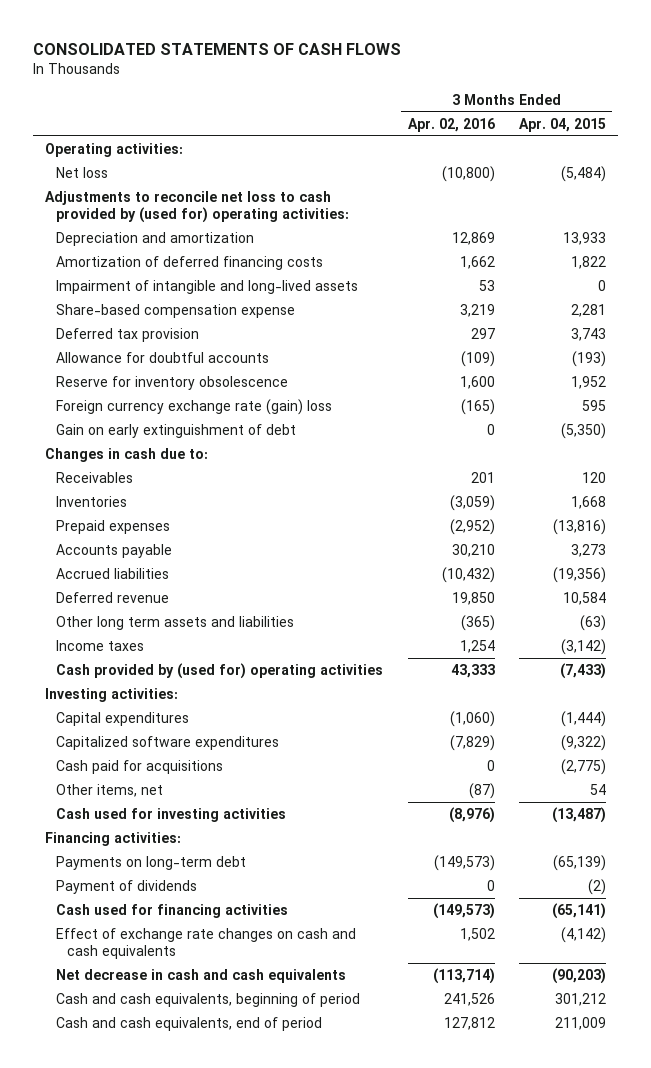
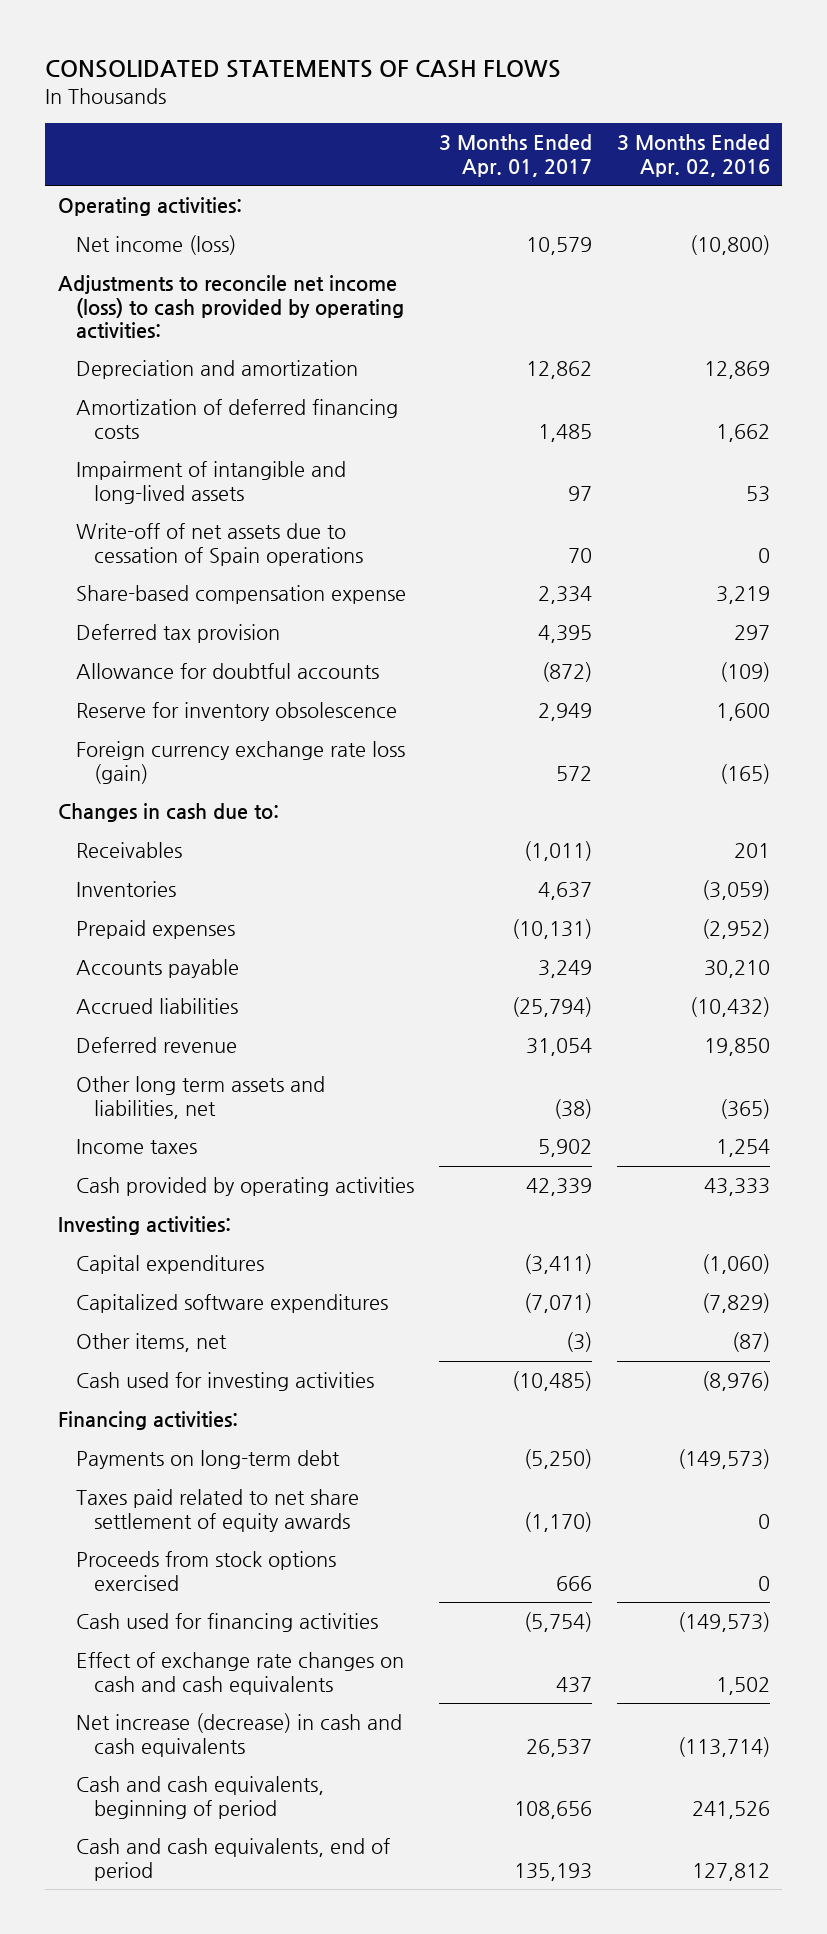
[518,117,606,132] Apr. 04, 2015 -> none
none -> [438,134,592,177] 3 Months Ended Apr. 01, 2017
[56,166,109,178] Net loss -> [75,235,236,256] Net income (loss)
[45,190,350,224] Adjustments to reconcile net loss to cash provided by (used for) operating activities: -> [57,275,404,339] Adjustments to reconcile net income (loss) to cash provided by operating activities:
none -> [75,523,364,566] Write-off of net assets due to cessation of Spain operations
[56,423,297,438] Gain on early extinguishment of debt -> none
[56,398,333,415] Foreign currency exchange rate (gain) loss -> [75,741,405,784] Foreign currency exchange rate loss (gain)
[56,615,295,630] Other long term assets and liabilities -> [75,1076,325,1119] Other long term assets and liabilities, net
[56,662,384,679] Cash provided by (used for) operating activities -> [75,1177,414,1197] Cash provided by operating activities
[56,759,224,774] Cash paid for acquisitions -> none
[56,879,198,894] Payment of dividends -> none
none -> [75,1489,359,1532] Taxes paid related to net share settlement of equity awards
none -> [75,1551,336,1591] Proceeds from stock options exercised
[56,968,347,983] Net decrease in cash and cash equivalents -> [75,1713,402,1757] Net increase (decrease) in cash and cash equivalents

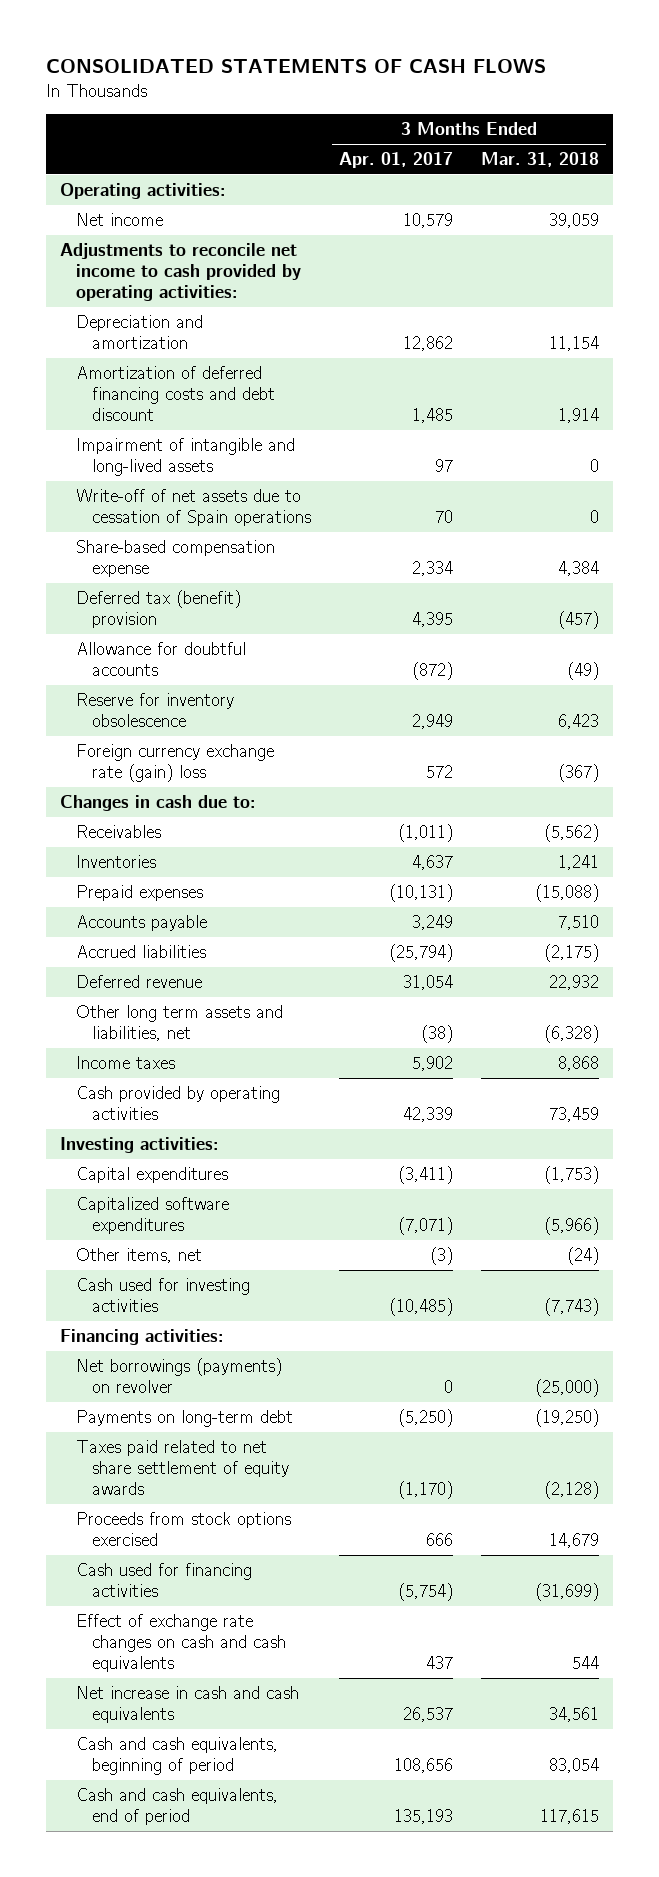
[616,134,770,177] 3 Months Ended Apr. 02, 2016 -> none
none -> [480,151,599,167] Mar. 31, 2018
[75,235,236,256] Net income (loss) -> [75,212,163,226] Net income
[57,275,404,339] Adjustments to reconcile net income (loss) to cash provided by operating activities: -> [60,242,301,302] Adjustments to reconcile net income to cash provided by operating activities:
[75,399,398,439] Amortization of deferred financing costs -> [75,365,275,422] Amortization of deferred financing costs and debt discount
[75,624,280,644] Deferred tax provision -> [75,589,241,628] Deferred tax (benefit) provision
[75,741,405,784] Foreign currency exchange rate loss (gain) -> [75,743,274,782] Foreign currency exchange rate (gain) loss
none -> [75,1357,282,1393] Net borrowings (payments) on revolver
[75,1713,402,1757] Net increase (decrease) in cash and cash equivalents -> [75,1685,299,1723] Net increase in cash and cash equivalents

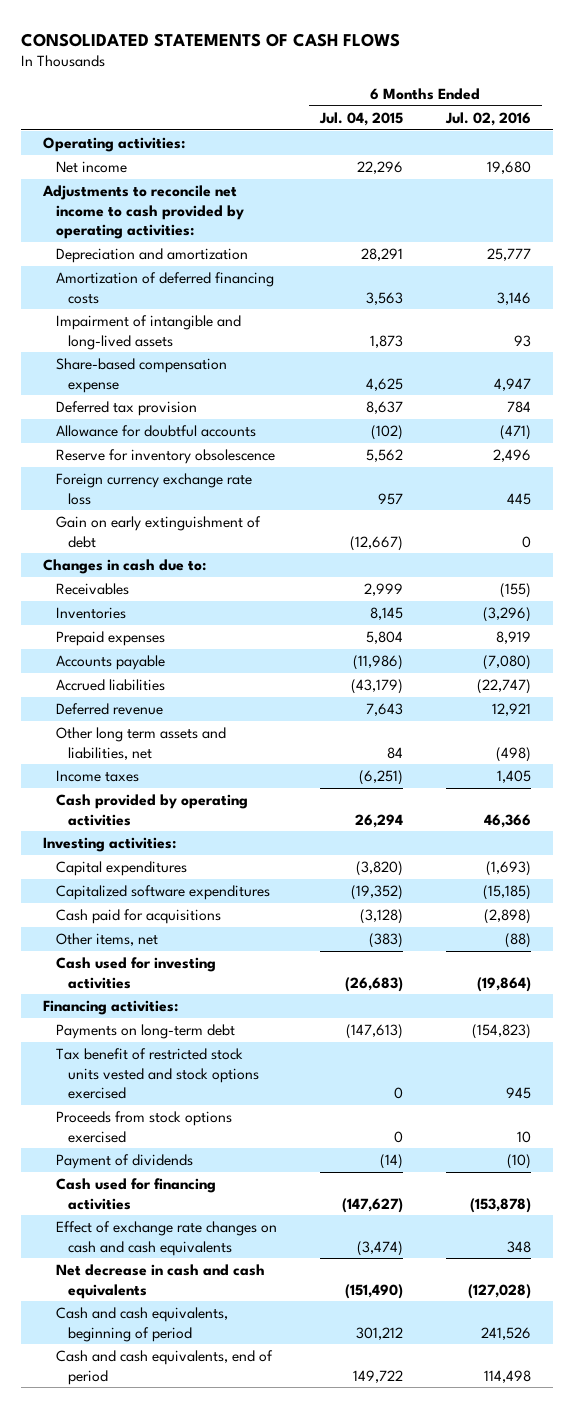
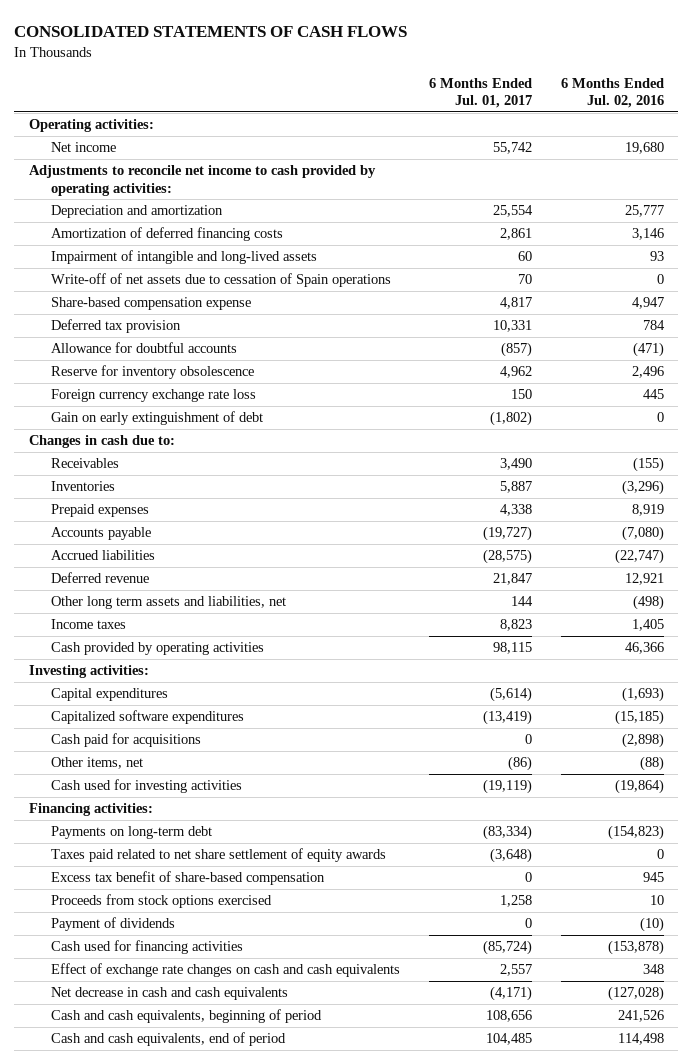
[318,111,403,126] Jul. 04, 2015 -> none
none -> [429,77,533,109] 6 Months Ended Jul. 01, 2017
none -> [51,273,392,288] Write-off of net assets due to cessation of Spain operations
none -> [51,848,387,863] Taxes paid related to net share settlement of equity awards
[55,1048,260,1099] Tax benefit of restricted stock units vested and stock options exercised -> [51,871,326,886] Excess tax benefit of share-based compensation

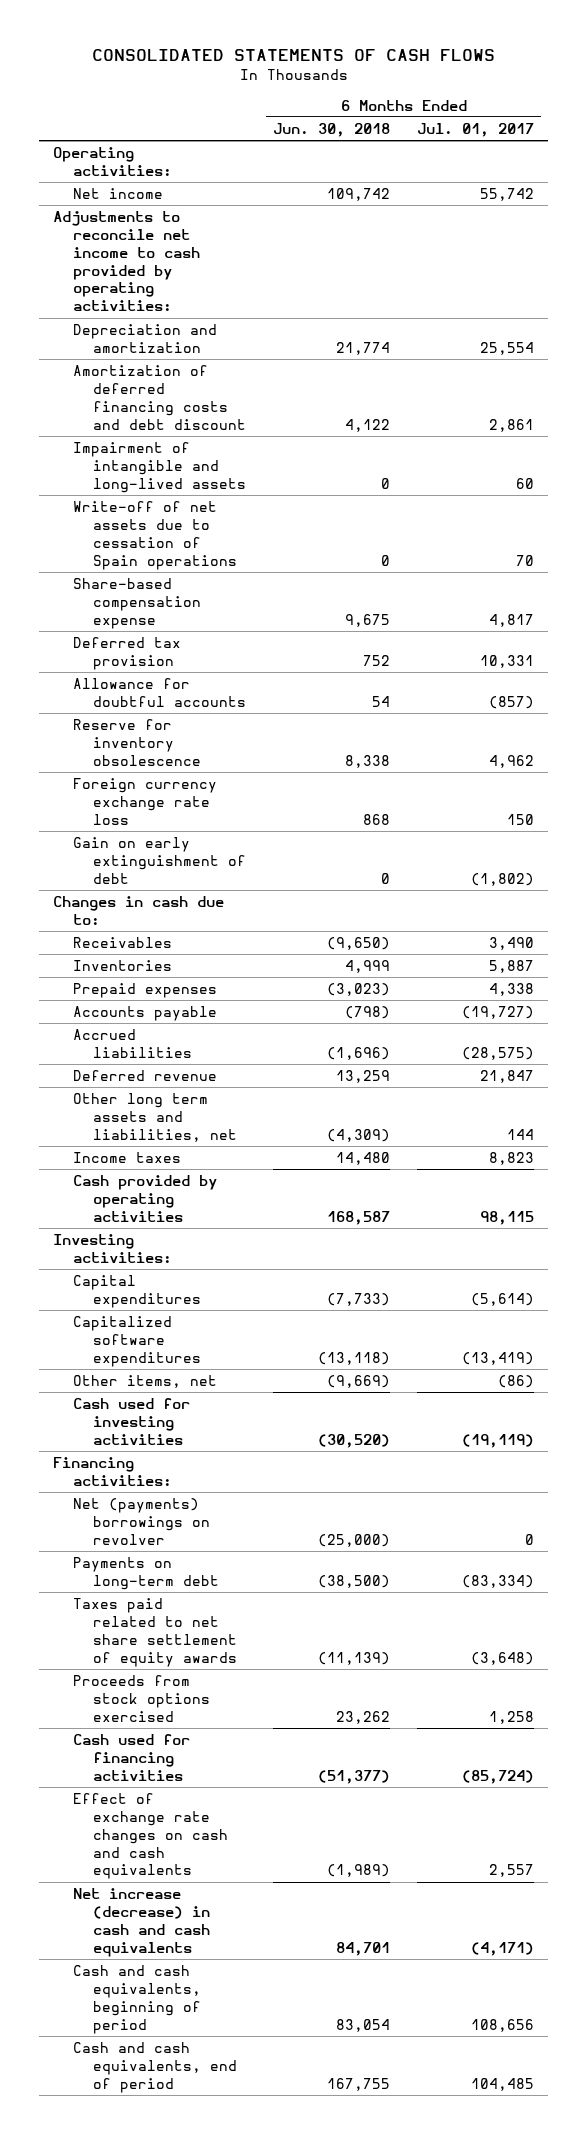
[560,77,664,109] 6 Months Ended Jul. 02, 2016 -> none
none -> [272,122,390,137] Jun. 30, 2018
[51,227,284,242] Amortization of deferred financing costs -> [72,364,246,430] Amortization of deferred financing costs and debt discount
[51,733,202,748] Cash paid for acquisitions -> none
none -> [72,1497,210,1545] Net (payments) borrowings on revolver
[51,871,326,886] Excess tax benefit of share-based compensation -> none
[51,917,176,932] Payment of dividends -> none
[51,987,289,1001] Net decrease in cash and cash equivalents -> [72,1887,210,1957] Net increase (decrease) in cash and cash equivalents

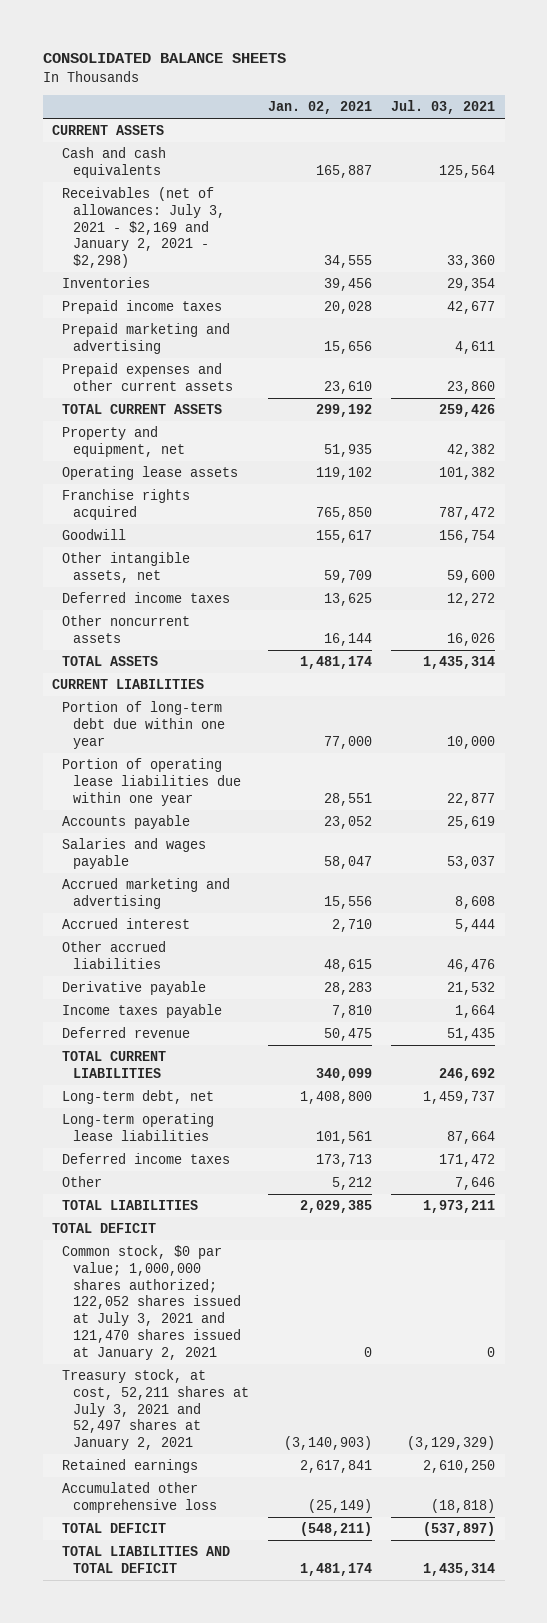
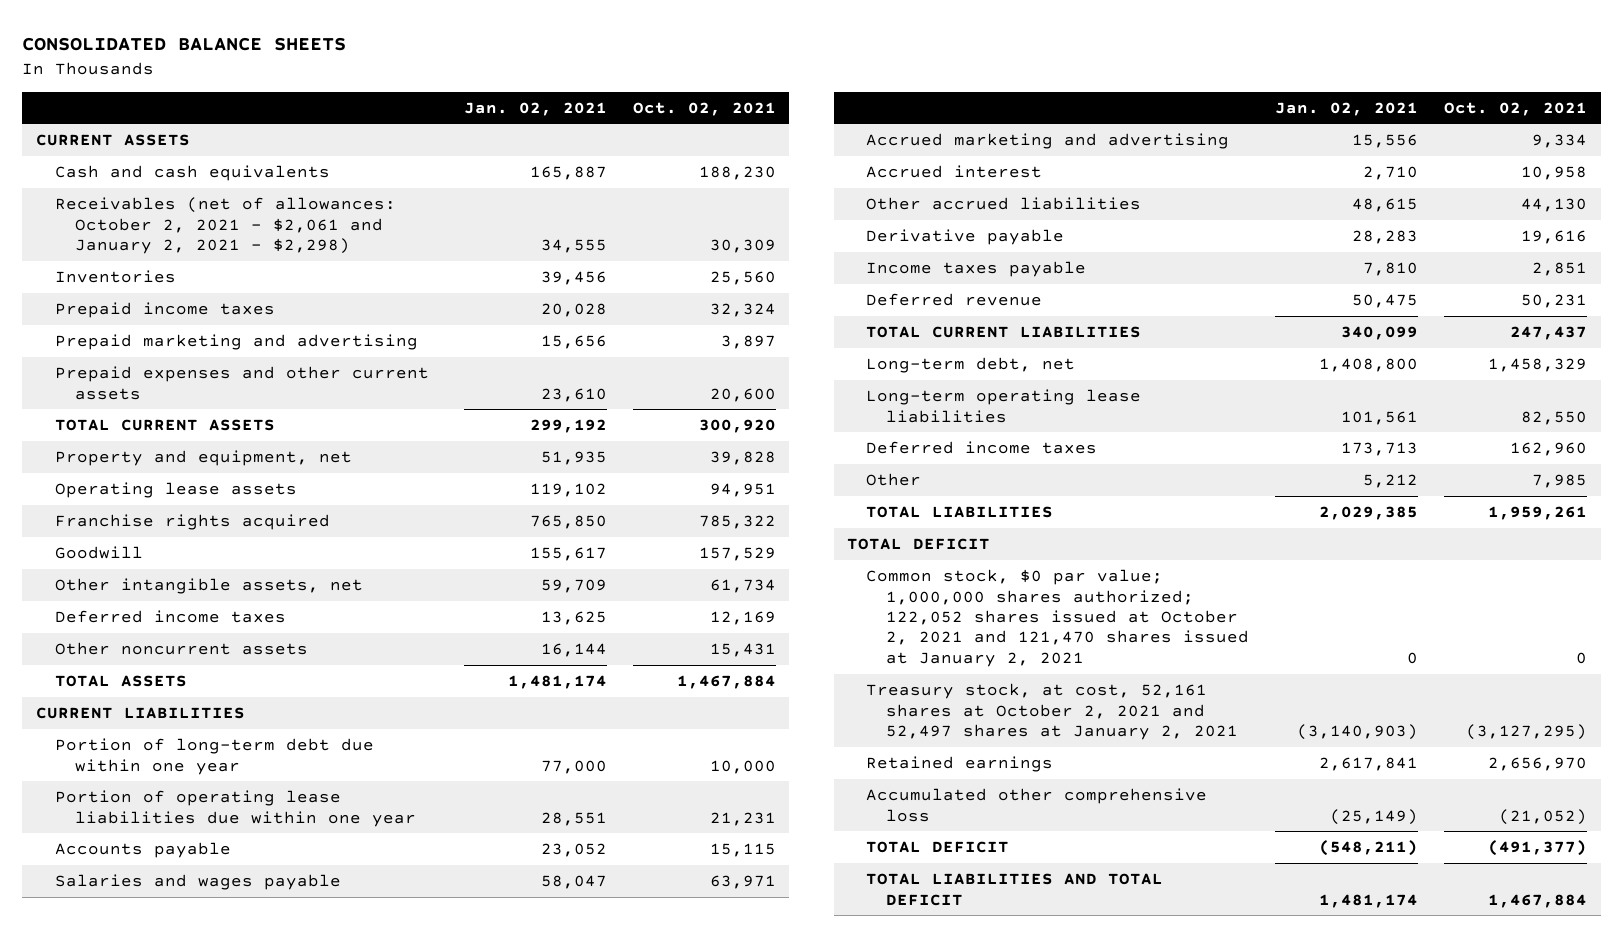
[390,99,495,114] Jul. 03, 2021 -> none
none -> [633,101,777,116] Oct. 02, 2021
[62,186,225,269] Receivables (net of allowances: July 3, 2021 - $2,169 and January 2, 2021 - $2,298) -> [55,197,397,254] Receivables (net of allowances: October 2, 2021 - $2,061 and January 2, 2021 - $2,298)
[62,1244,241,1360] Common stock, $0 par value; 1,000,000 shares authorized; 122,052 shares issued at July 3, 2021 and 121,470 shares issued at January 2, 2021 -> [866,569,1249,667] Common stock, $0 par value; 1,000,000 shares authorized; 122,052 shares issued at October 2, 2021 and 121,470 shares issued at January 2, 2021
[62,1368,249,1451] Treasury stock, at cost, 52,211 shares at July 3, 2021 and 52,497 shares at January 2, 2021 -> [866,683,1238,740] Treasury stock, at cost, 52,161 shares at October 2, 2021 and 52,497 shares at January 2, 2021

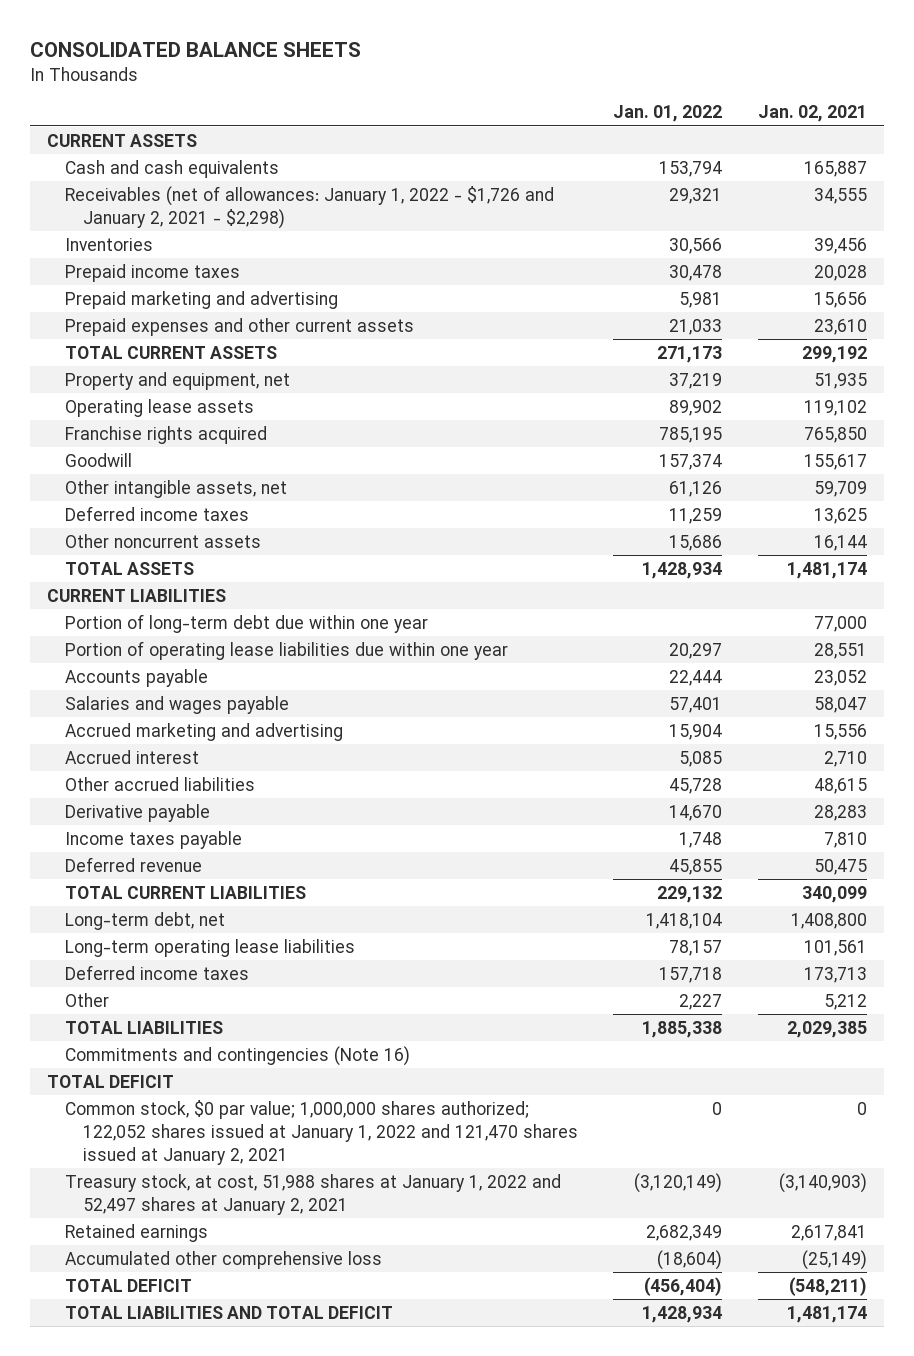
[633,101,777,116] Oct. 02, 2021 -> none
none -> [613,105,723,123] Jan. 01, 2022
[55,197,397,254] Receivables (net of allowances: October 2, 2021 - $2,061 and January 2, 2021 - $2,298) -> [65,185,555,229] Receivables (net of allowances: January 1, 2022 - $1,726 and January 2, 2021 - $2,298)
none -> [65,1045,411,1066] Commitments and contingencies (Note 16)
[866,569,1249,667] Common stock, $0 par value; 1,000,000 shares authorized; 122,052 shares issued at October 2, 2021 and 121,470 shares issued at January 2, 2021 -> [65,1099,579,1165] Common stock, $0 par value; 1,000,000 shares authorized; 122,052 shares issued at January 1, 2022 and 121,470 shares issued at January 2, 2021
[866,683,1238,740] Treasury stock, at cost, 52,161 shares at October 2, 2021 and 52,497 shares at January 2, 2021 -> [65,1173,562,1215] Treasury stock, at cost, 51,988 shares at January 1, 2022 and 52,497 shares at January 2, 2021

